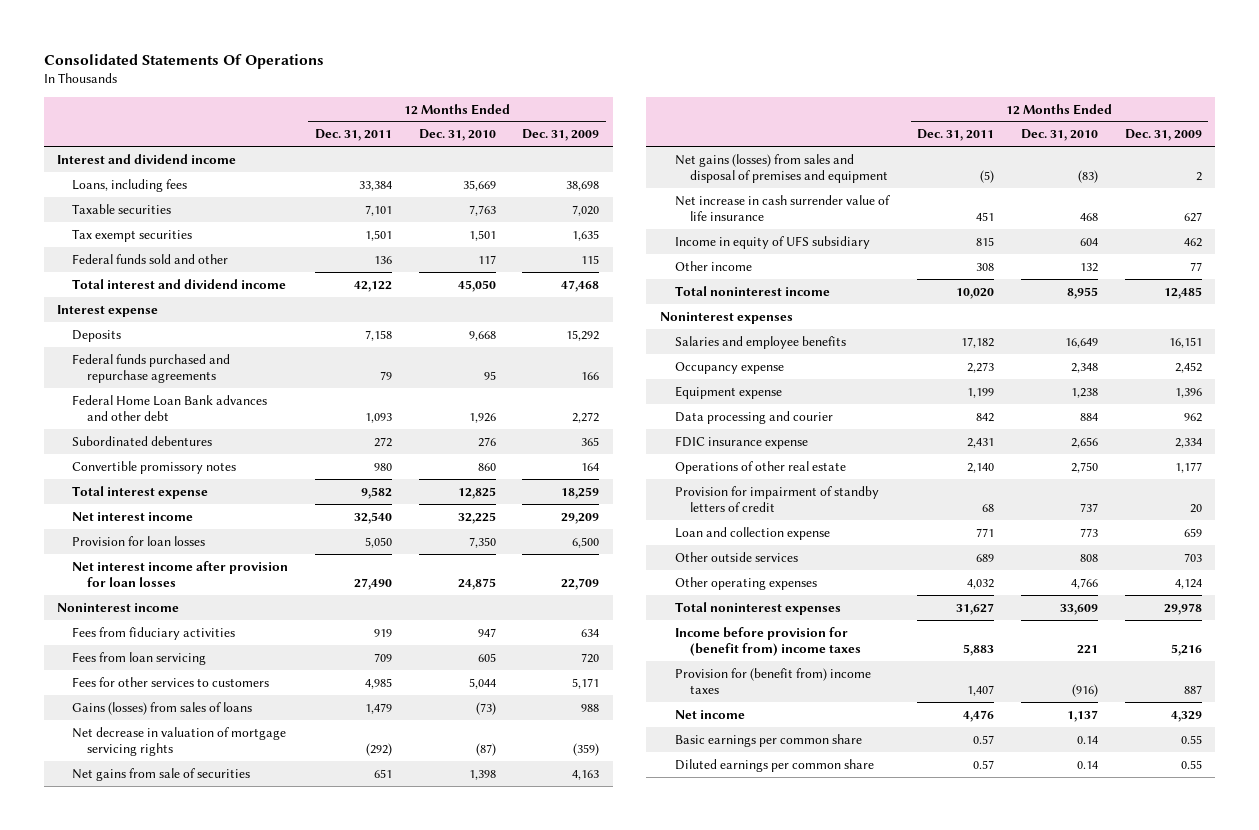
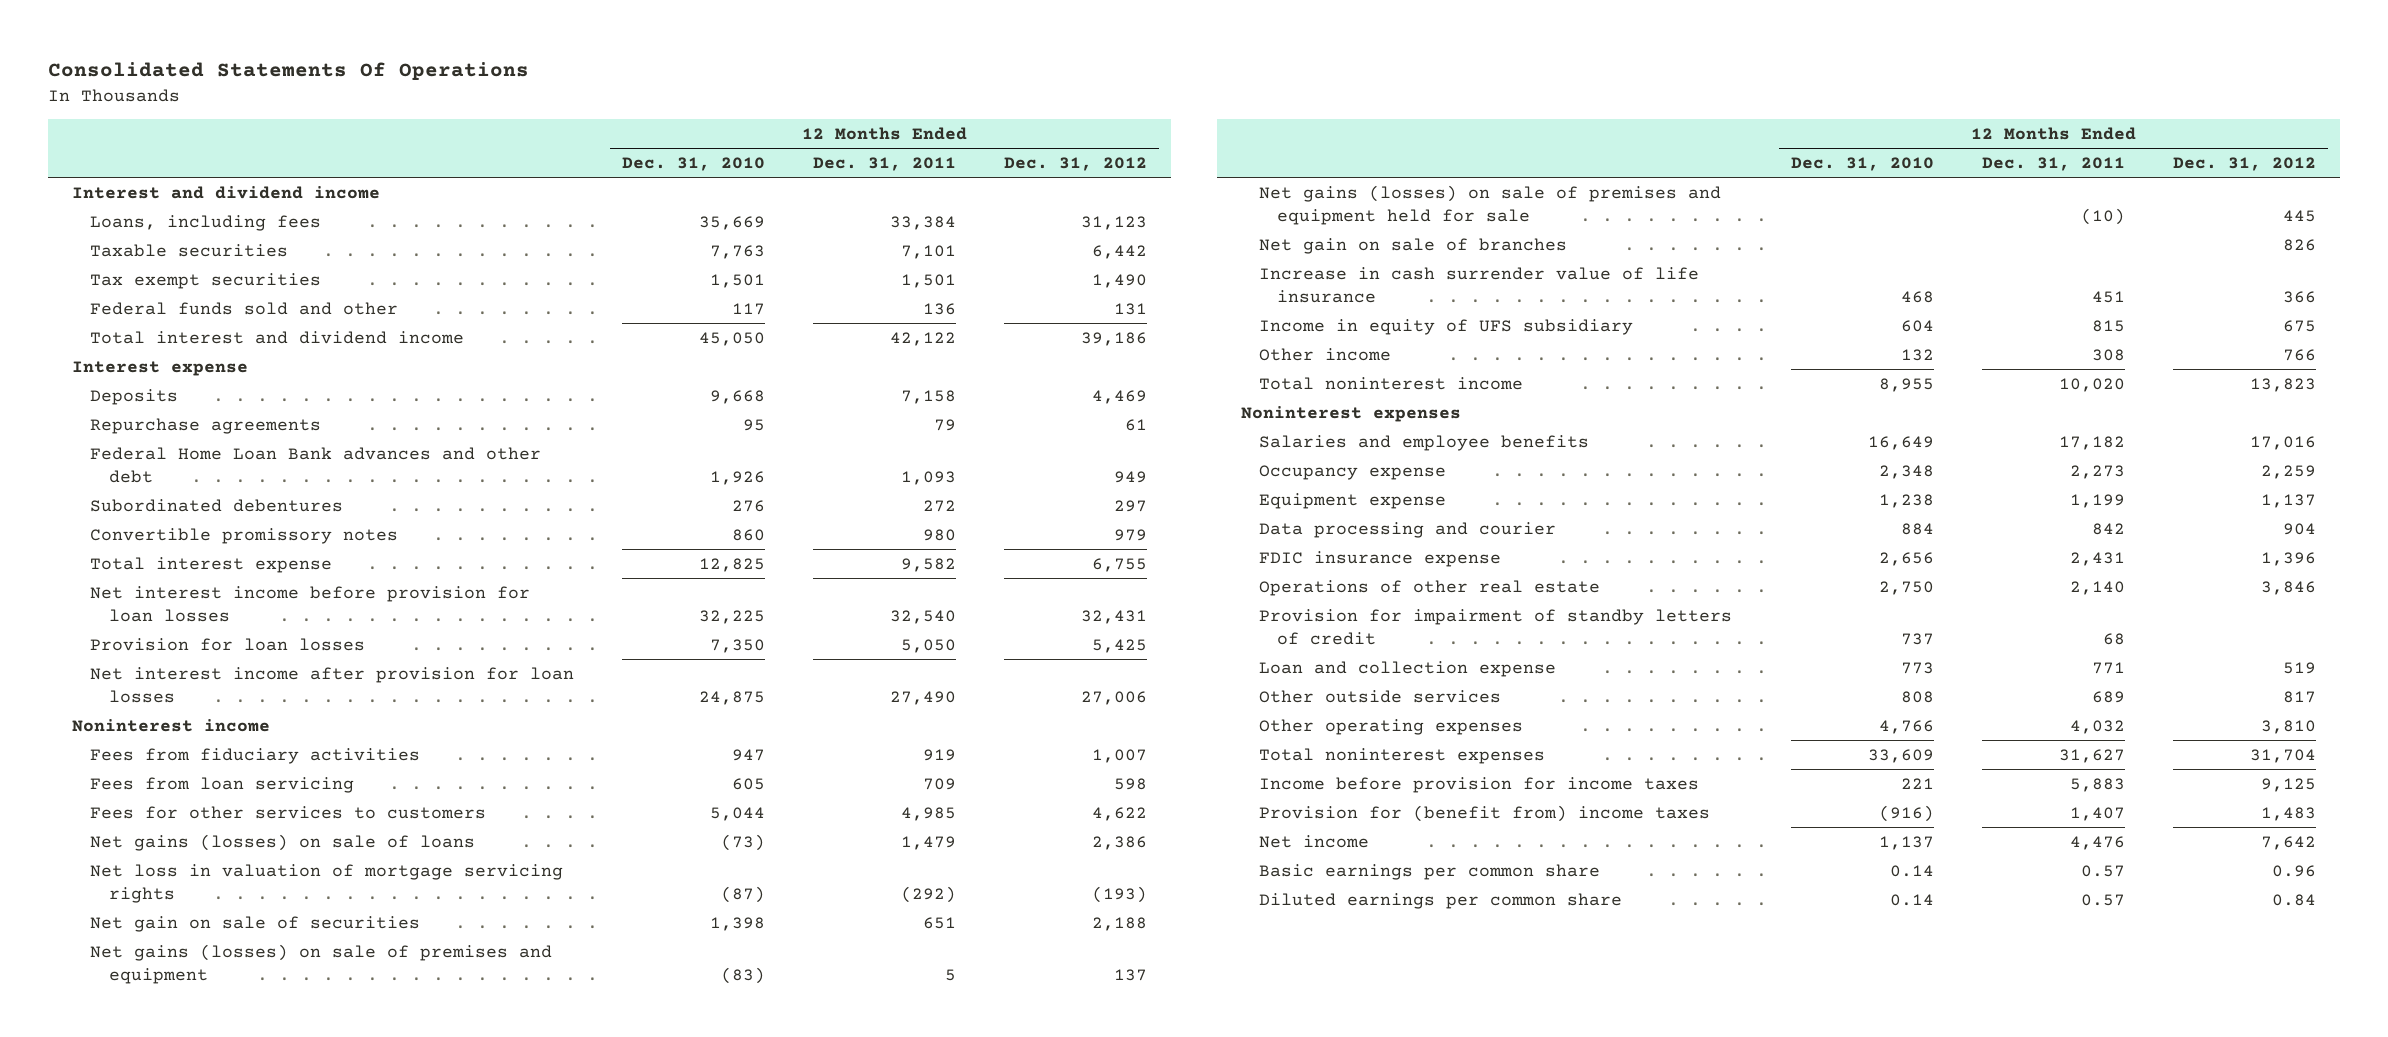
[522,129,600,142] Dec. 31, 2009 -> none
none -> [1004,156,1148,171] Dec. 31, 2012
[72,353,231,383] Federal funds purchased and repurchase agreements -> [90,417,322,434] Repurchase agreements
[72,511,194,521] Net interest income -> [90,585,531,622] Net interest income before provision for loan losses
[72,701,253,715] Gains (losses) from sales of loans -> [90,833,476,851] Net gains (losses) on sale of loans
[72,726,287,756] Net decrease in valuation of mortgage servicing rights -> [90,863,564,903] Net loss in valuation of mortgage servicing rights
[72,767,251,781] Net gains from sale of securities -> [90,915,421,932] Net gain on sale of securities
[674,153,888,183] Net gains (losses) from sales and disposal of premises and equipment -> [90,943,553,984] Net gains (losses) on sale of premises and equipment
[980,169,995,183] (5) -> [945,968,957,981] 5
none -> [1259,184,1722,225] Net gains (losses) on sale of premises and equipment held for sale
none -> [1259,237,1568,254] Net gain on sale of branches
[674,194,890,221] Net increase in cash surrender value of life insurance -> [1259,266,1700,303] Increase in cash surrender value of life insurance
[674,626,861,656] Income before provision for (benefit from) income taxes -> [1259,776,1700,793] Income before provision for income taxes

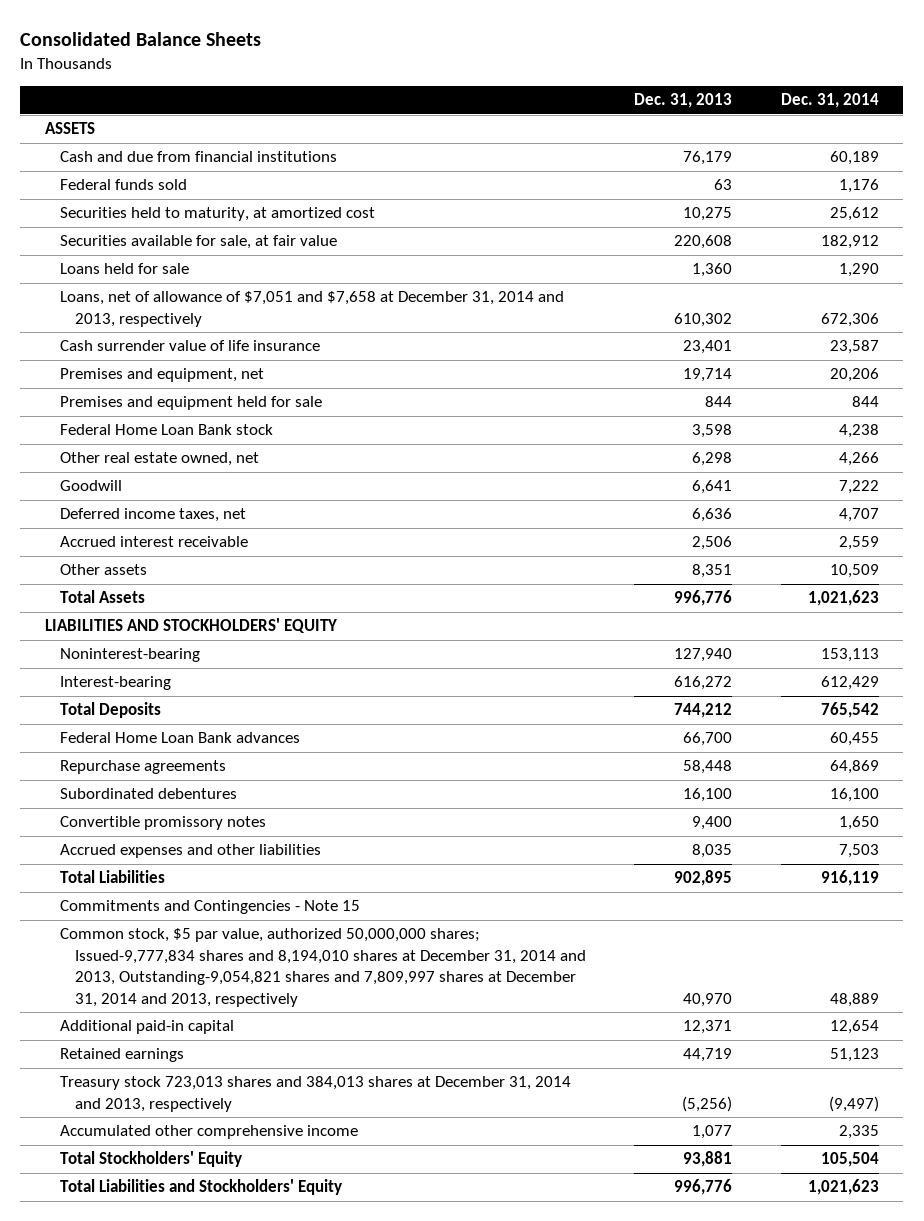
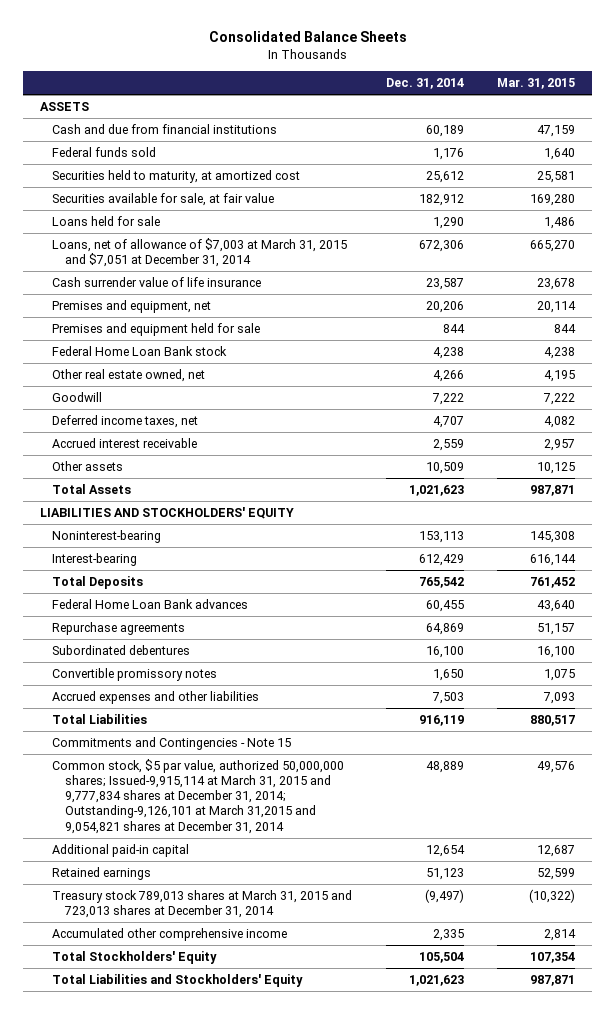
[634,93,733,109] Dec. 31, 2013 -> none
none -> [497,78,576,90] Mar. 31, 2015
[59,291,564,327] Loans, net of allowance of $7,051 and $7,658 at December 31, 2014 and 2013, respectively -> [52,237,348,267] Loans, net of allowance of $7,003 at March 31, 2015 and $7,051 at December 31, 2014
[59,928,586,1007] Common stock, $5 par value, authorized 50,000,000 shares; Issued-9,777,834 shares and 8,194,010 shares at December 31, 2014 and 2013, Outstanding-9,054,821 shares and 7,809,997 shares at December 31, 2014 and 2013, respectively -> [52,758,345,834] Common stock, $5 par value, authorized 50,000,000 shares; Issued-9,915,114 at March 31, 2015 and 9,777,834 shares at December 31, 2014; Outstanding-9,126,101 at March 31,2015 and 9,054,821 shares at December 31, 2014
[59,1076,571,1112] Treasury stock 723,013 shares and 384,013 shares at December 31, 2014 and 2013, respectively -> [52,889,353,918] Treasury stock 789,013 shares at March 31, 2015 and 723,013 shares at December 31, 2014

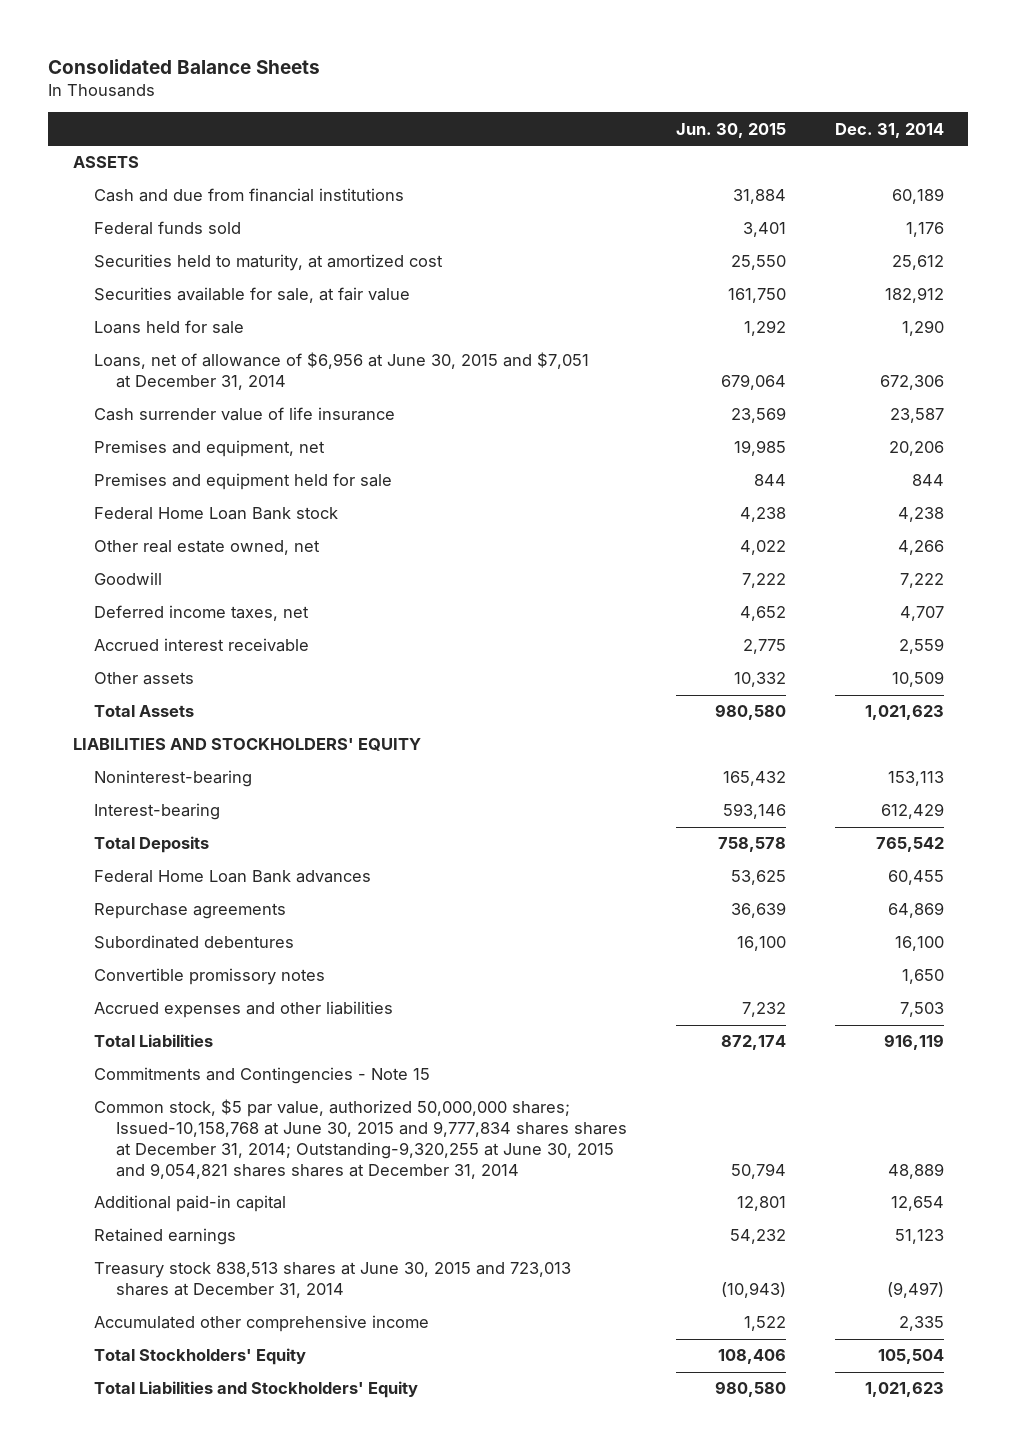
[497,78,576,90] Mar. 31, 2015 -> none
none -> [675,122,786,138] Jun. 30, 2015
[52,237,348,267] Loans, net of allowance of $7,003 at March 31, 2015 and $7,051 at December 31, 2014 -> [94,352,590,391] Loans, net of allowance of $6,956 at June 30, 2015 and $7,051 at December 31, 2014
[52,758,345,834] Common stock, $5 par value, authorized 50,000,000 shares; Issued-9,915,114 at March 31, 2015 and 9,777,834 shares at December 31, 2014; Outstanding-9,126,101 at March 31,2015 and 9,054,821 shares at December 31, 2014 -> [94,1099,627,1179] Common stock, $5 par value, authorized 50,000,000 shares; Issued-10,158,768 at June 30, 2015 and 9,777,834 shares shares at December 31, 2014; Outstanding-9,320,255 at June 30, 2015 and 9,054,821 shares shares at December 31, 2014
[52,889,353,918] Treasury stock 789,013 shares at March 31, 2015 and 723,013 shares at December 31, 2014 -> [94,1262,572,1299] Treasury stock 838,513 shares at June 30, 2015 and 723,013 shares at December 31, 2014

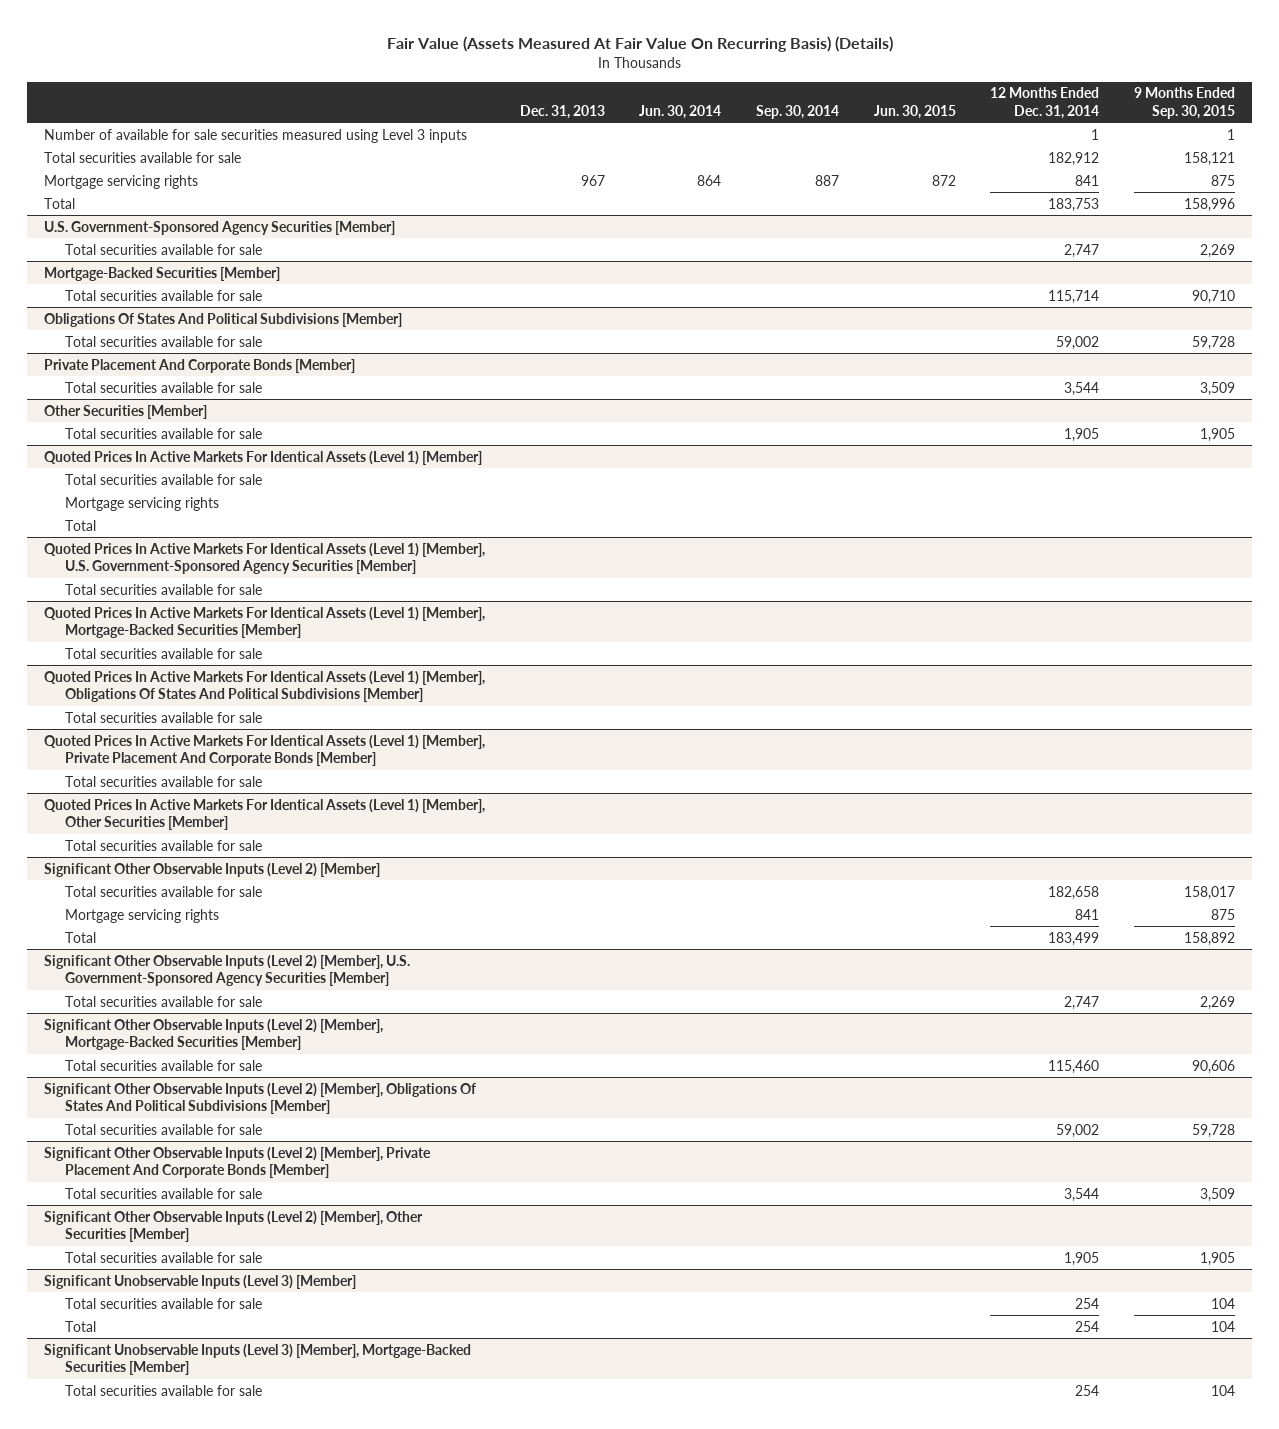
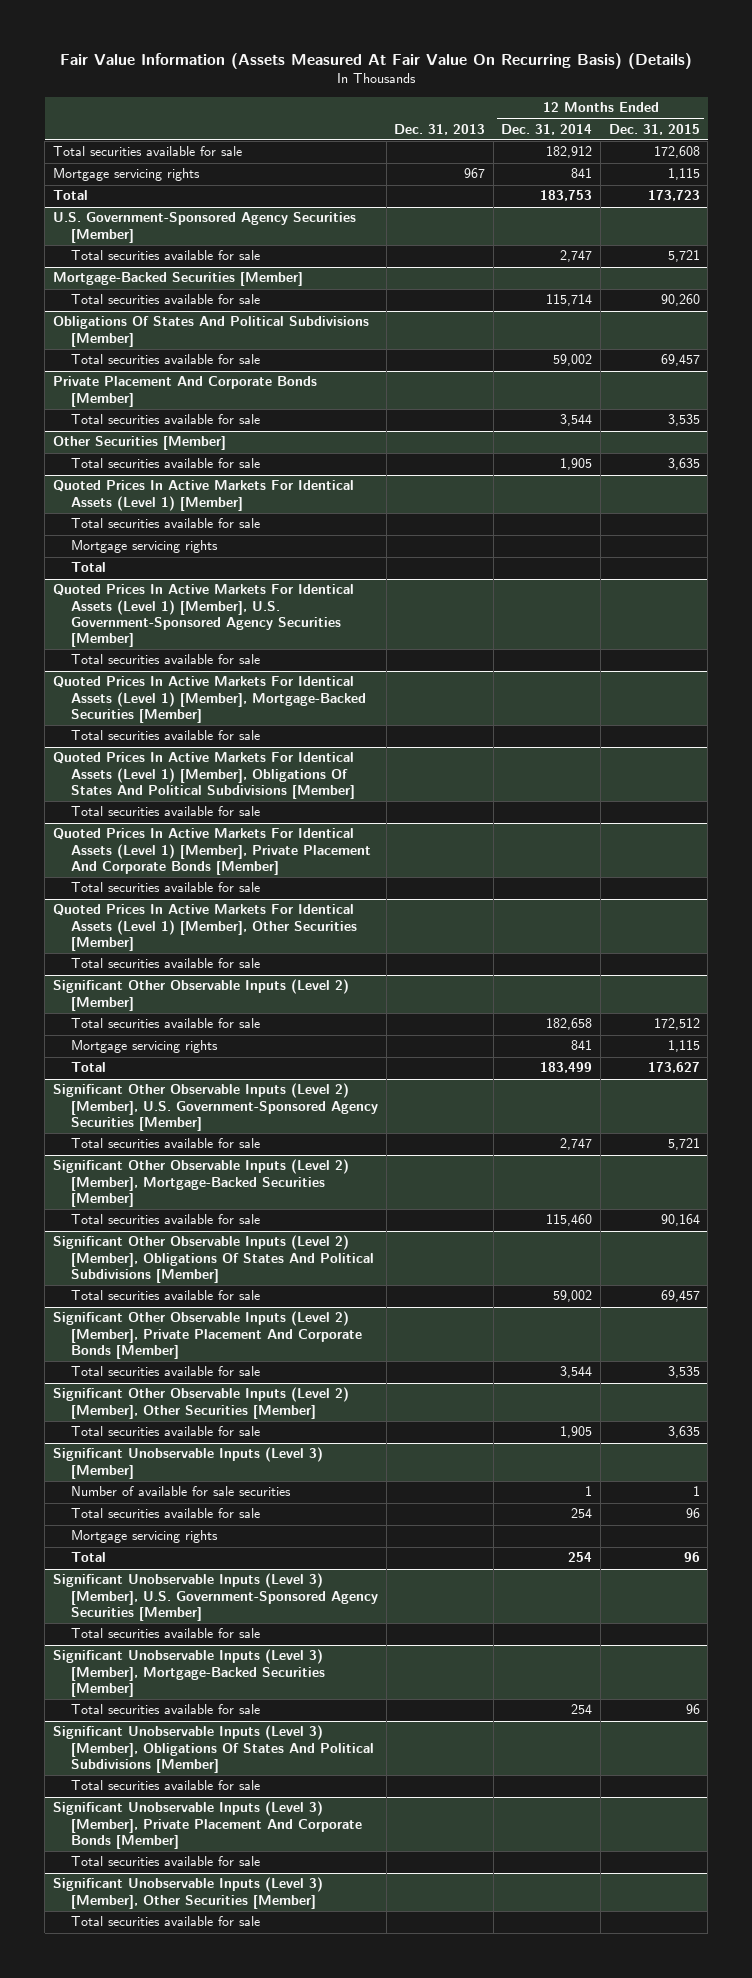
[386,35,893,52] Fair Value (Assets Measured At Fair Value On Recurring Basis) (Details) -> [60,53,693,70] Fair Value Information (Assets Measured At Fair Value On Recurring Basis) (Details)
[639,104,722,119] Jun. 30, 2014 -> none
[756,104,840,119] Sep. 30, 2014 -> none
[873,104,956,119] Jun. 30, 2015 -> none
[1134,87,1236,119] 9 Months Ended Sep. 30, 2015 -> none
none -> [608,123,700,135] Dec. 31, 2015
[44,128,468,143] Number of available for sale securities measured using Level 3 inputs -> none
none -> [71,1486,292,1497] Number of available for sale securities
none -> [71,1530,219,1544] Mortgage servicing rights
none -> [52,1573,379,1621] Significant Unobservable Inputs (Level 3) [Member], U.S. Government-Sponsored Agency Securities [Member]
none -> [71,1628,261,1639] Total securities available for sale
none -> [52,1725,375,1773] Significant Unobservable Inputs (Level 3) [Member], Obligations Of States And Political Subdivisions [Member]
none -> [71,1780,261,1791] Total securities available for sale
none -> [52,1801,363,1849] Significant Unobservable Inputs (Level 3) [Member], Private Placement And Corporate Bonds [Member]
none -> [71,1856,261,1867] Total securities available for sale
none -> [52,1877,323,1909] Significant Unobservable Inputs (Level 3) [Member], Other Securities [Member]
none -> [71,1916,261,1927] Total securities available for sale

